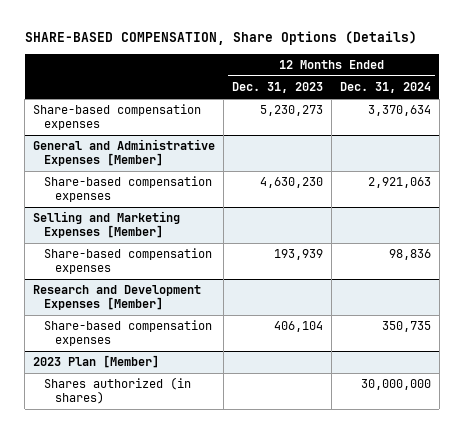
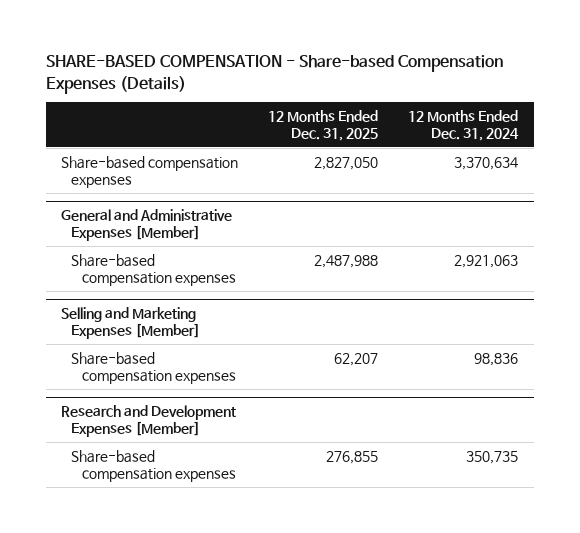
[24,31,417,46] SHARE-BASED COMPENSATION, Share Options (Details) -> [46,55,504,94] SHARE-BASED COMPENSATION - Share-based Compensation Expenses (Details)
[232,82,324,94] Dec. 31, 2023 -> none
none -> [268,109,379,142] 12 Months Ended Dec. 31, 2025
[33,355,160,369] 2023 Plan [Member] -> none
[44,377,192,405] Shares authorized (in shares) -> none

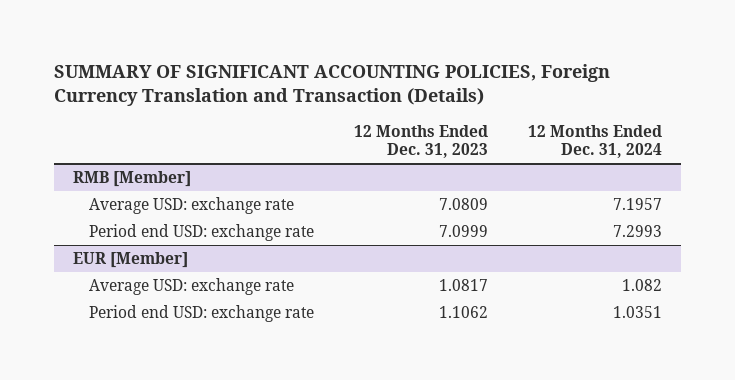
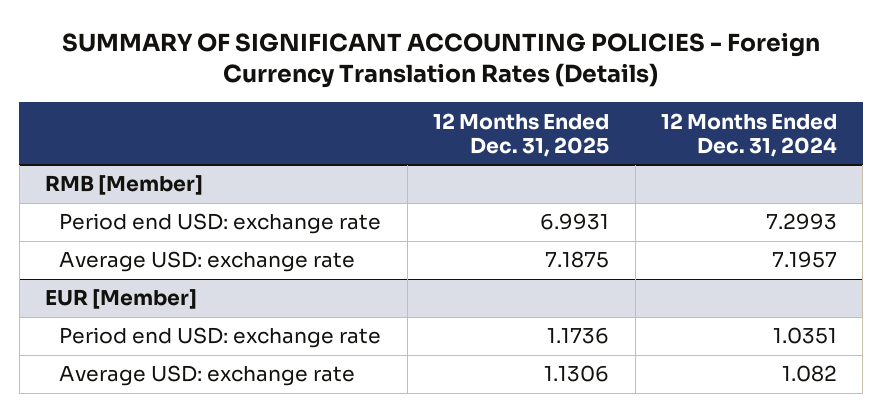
[53,63,610,106] SUMMARY OF SIGNIFICANT ACCOUNTING POLICIES, Foreign Currency Translation and Transaction (Details) -> [61,31,820,89] SUMMARY OF SIGNIFICANT ACCOUNTING POLICIES - Foreign Currency Translation Rates (Details)
[353,124,488,159] 12 Months Ended Dec. 31, 2023 -> none
none -> [433,112,610,157] 12 Months Ended Dec. 31, 2025
[89,197,295,215] Average USD: exchange rate -> [59,251,356,273] Average USD: exchange rate
[89,278,295,296] Average USD: exchange rate -> [59,365,356,387] Average USD: exchange rate

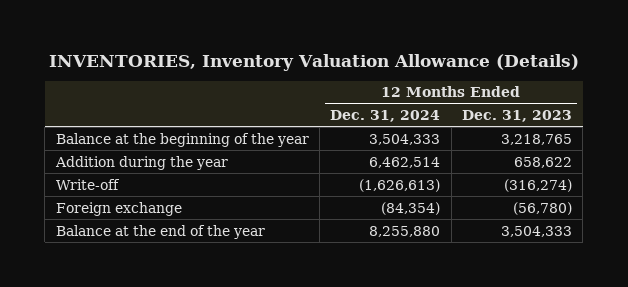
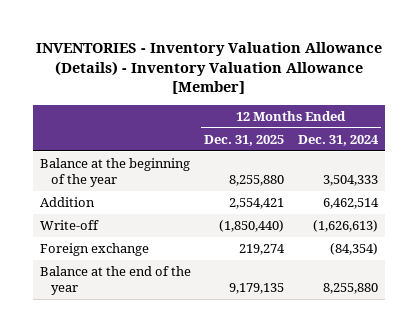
[48,53,579,71] INVENTORIES, Inventory Valuation Allowance (Details) -> [35,41,382,95] INVENTORIES - Inventory Valuation Allowance (Details) - Inventory Valuation Allowance [Member]
[462,110,573,123] Dec. 31, 2023 -> none
none -> [204,134,285,146] Dec. 31, 2025
[54,155,228,170] Addition during the year -> [39,196,95,207] Addition

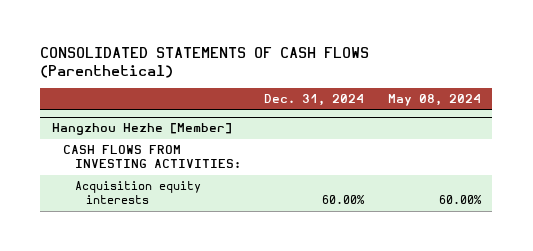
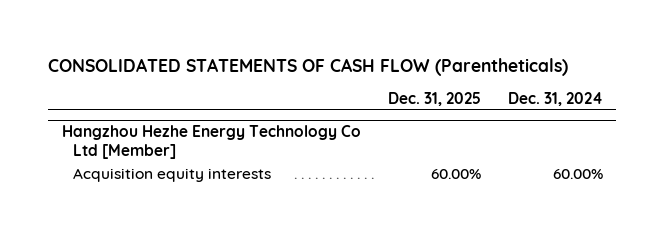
[40,47,370,79] CONSOLIDATED STATEMENTS OF CASH FLOWS (Parenthetical) -> [48,57,569,76] CONSOLIDATED STATEMENTS OF CASH FLOW (Parentheticals)
[387,93,481,106] May 08, 2024 -> none
none -> [387,91,481,106] Dec. 31, 2025
[63,145,241,169] CASH FLOWS FROM INVESTING ACTIVITIES: -> none
[51,123,232,136] Hangzhou Hezhe [Member] -> [61,125,361,159] Hangzhou Hezhe Energy Technology Co Ltd [Member]

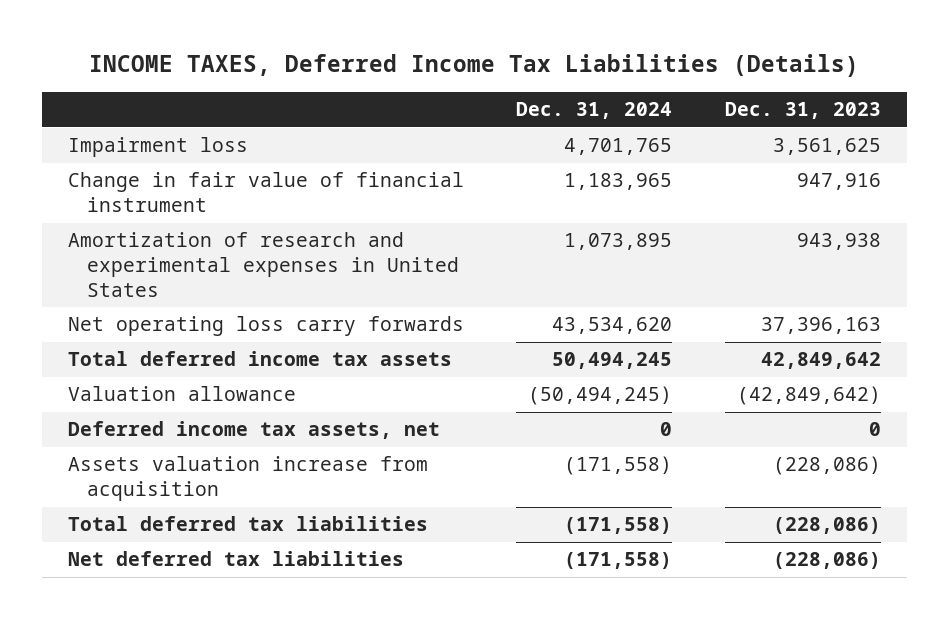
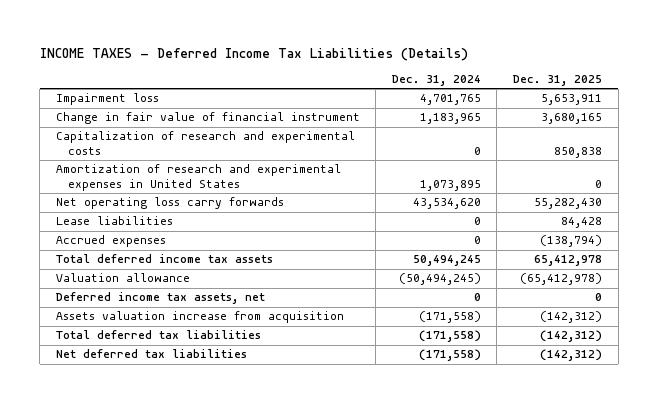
[89,54,860,78] INCOME TAXES, Deferred Income Tax Liabilities (Details) -> [39,47,468,61] INCOME TAXES - Deferred Income Tax Liabilities (Details)
[724,102,881,120] Dec. 31, 2023 -> none
none -> [513,75,603,87] Dec. 31, 2025
none -> [55,131,355,155] Capitalization of research and experimental costs
none -> [55,216,173,226] Lease liabilities
none -> [55,235,166,248] Accrued expenses

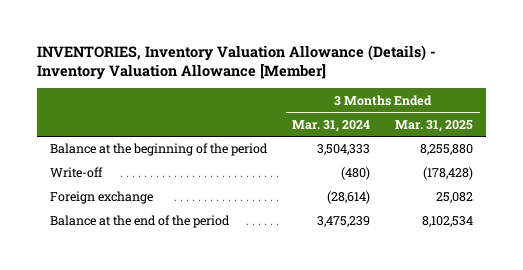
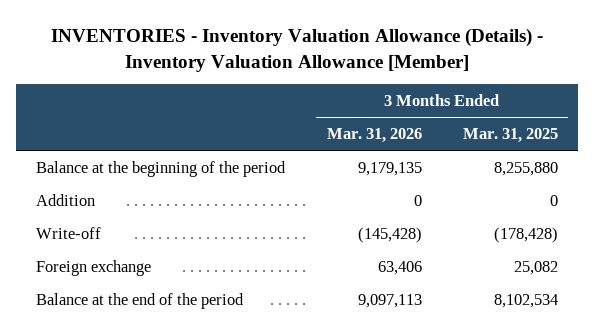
[37,44,437,80] INVENTORIES, Inventory Valuation Allowance (Details) - Inventory Valuation Allowance [Member] -> [51,27,544,72] INVENTORIES - Inventory Valuation Allowance (Details) - Inventory Valuation Allowance [Member]
[292,119,371,132] Mar. 31, 2024 -> none
none -> [326,128,422,144] Mar. 31, 2026
none -> [36,193,96,206] Addition

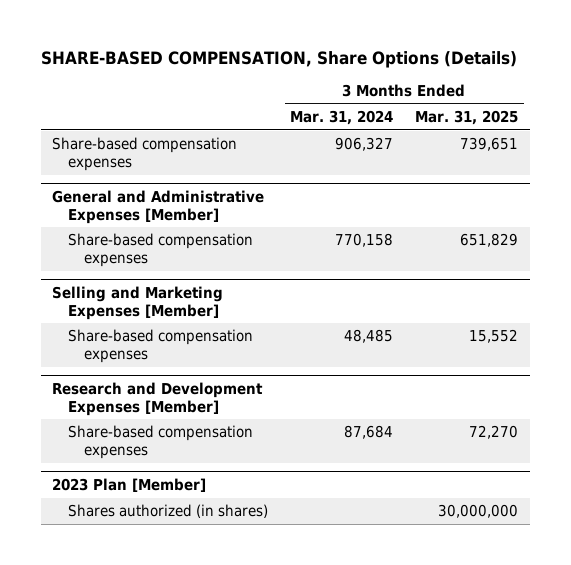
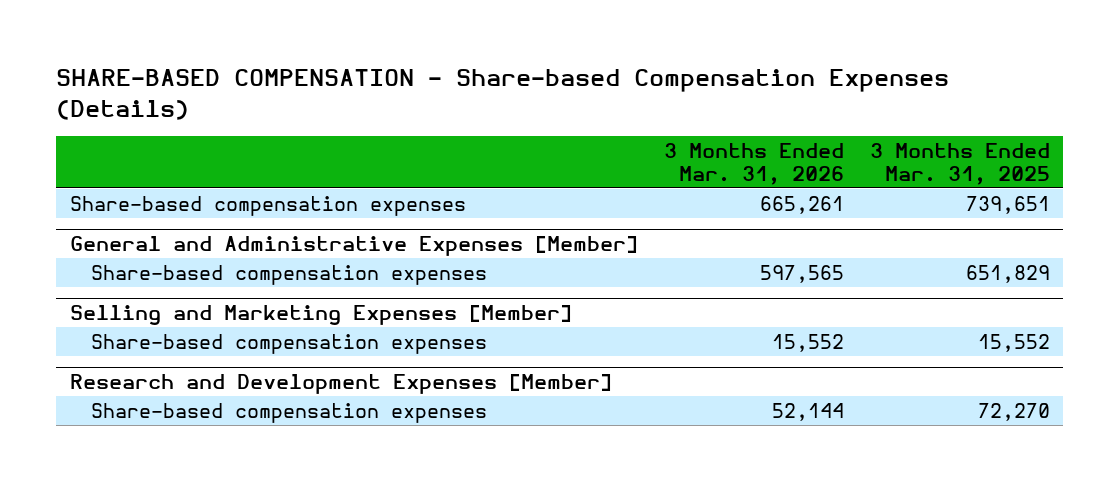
[41,50,518,68] SHARE-BASED COMPENSATION, Share Options (Details) -> [56,69,950,120] SHARE-BASED COMPENSATION - Share-based Compensation Expenses (Details)
[290,110,394,126] Mar. 31, 2024 -> none
none -> [663,142,844,185] 3 Months Ended Mar. 31, 2026
[52,478,207,493] 2023 Plan [Member] -> none
[68,504,269,519] Shares authorized (in shares) -> none

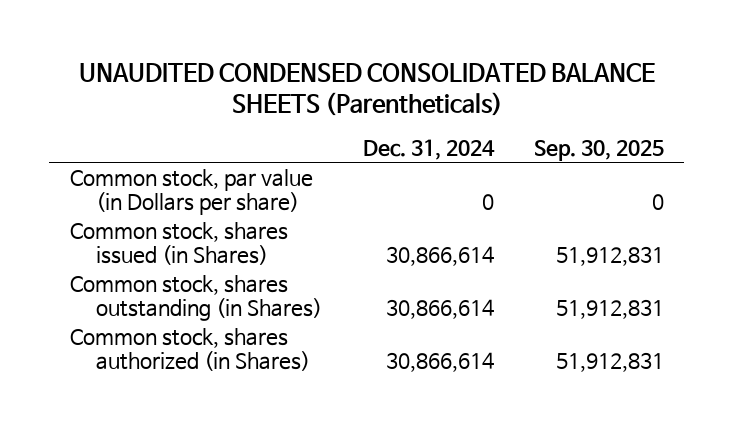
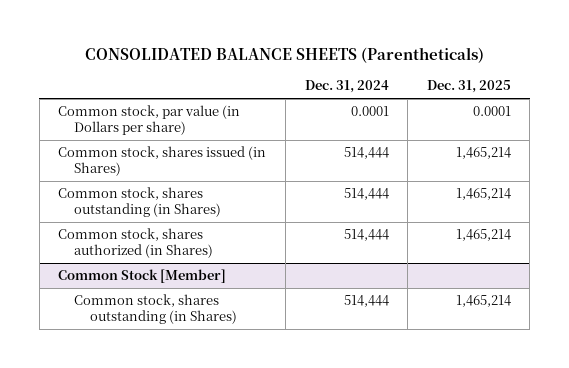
[78,62,655,117] UNAUDITED CONDENSED CONSOLIDATED BALANCE SHEETS (Parentheticals) -> [84,46,484,63] CONSOLIDATED BALANCE SHEETS (Parentheticals)
[533,139,664,161] Sep. 30, 2025 -> none
none -> [426,80,511,94] Dec. 31, 2025
[481,193,494,210] 0 -> [350,106,389,117] 0.0001
[385,245,494,266] 30,866,614 -> [343,147,389,160] 514,444
[385,298,494,319] 30,866,614 -> [343,188,389,201] 514,444
[385,351,494,372] 30,866,614 -> [343,229,389,242] 514,444
none -> [58,269,227,284] Common Stock [Member]
none -> [74,294,238,325] Common stock, shares outstanding (in Shares)

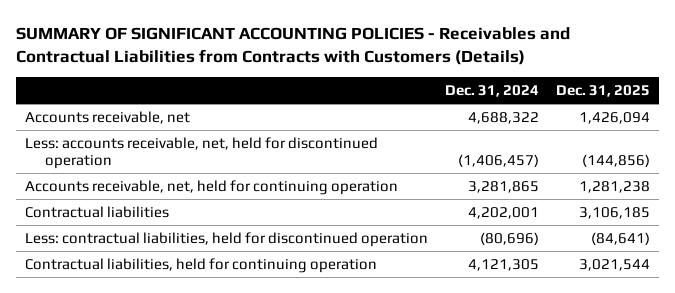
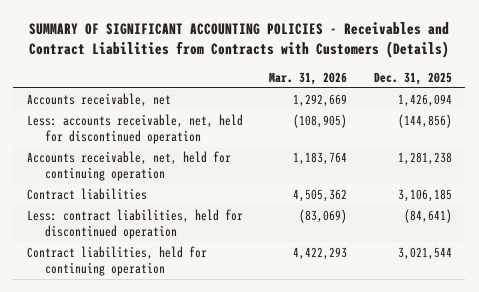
[15,27,570,66] SUMMARY OF SIGNIFICANT ACCOUNTING POLICIES - Receivables and Contractual Liabilities from Contracts with Customers (Details) -> [29,21,450,58] SUMMARY OF SIGNIFICANT ACCOUNTING POLICIES - Receivables and Contract Liabilities from Contracts with Customers (Details)
[444,85,539,98] Dec. 31, 2024 -> none
none -> [269,71,348,85] Mar. 31, 2026
[24,205,169,218] Contractual liabilities -> [26,187,147,200] Contract liabilities
[24,231,428,247] Less: contractual liabilities, held for discontinued operation -> [26,208,243,240] Less: contract liabilities, held for discontinued operation
[24,257,377,273] Contractual liabilities, held for continuing operation -> [26,245,207,277] Contract liabilities, held for continuing operation

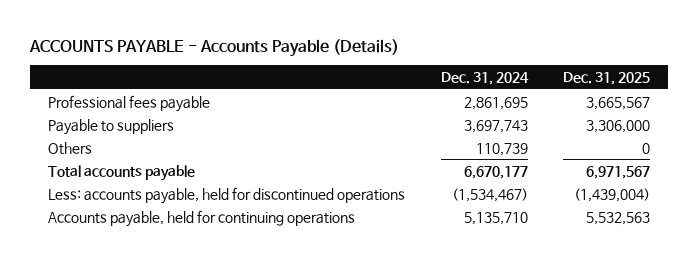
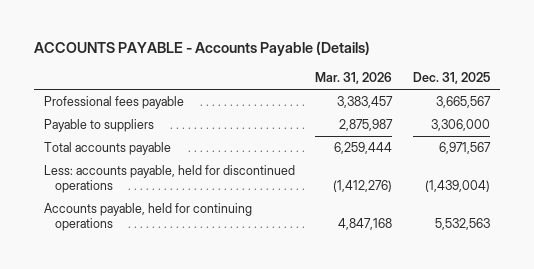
[440,72,529,86] Dec. 31, 2024 -> none
none -> [315,71,393,84] Mar. 31, 2026
[48,141,93,155] Others -> none

